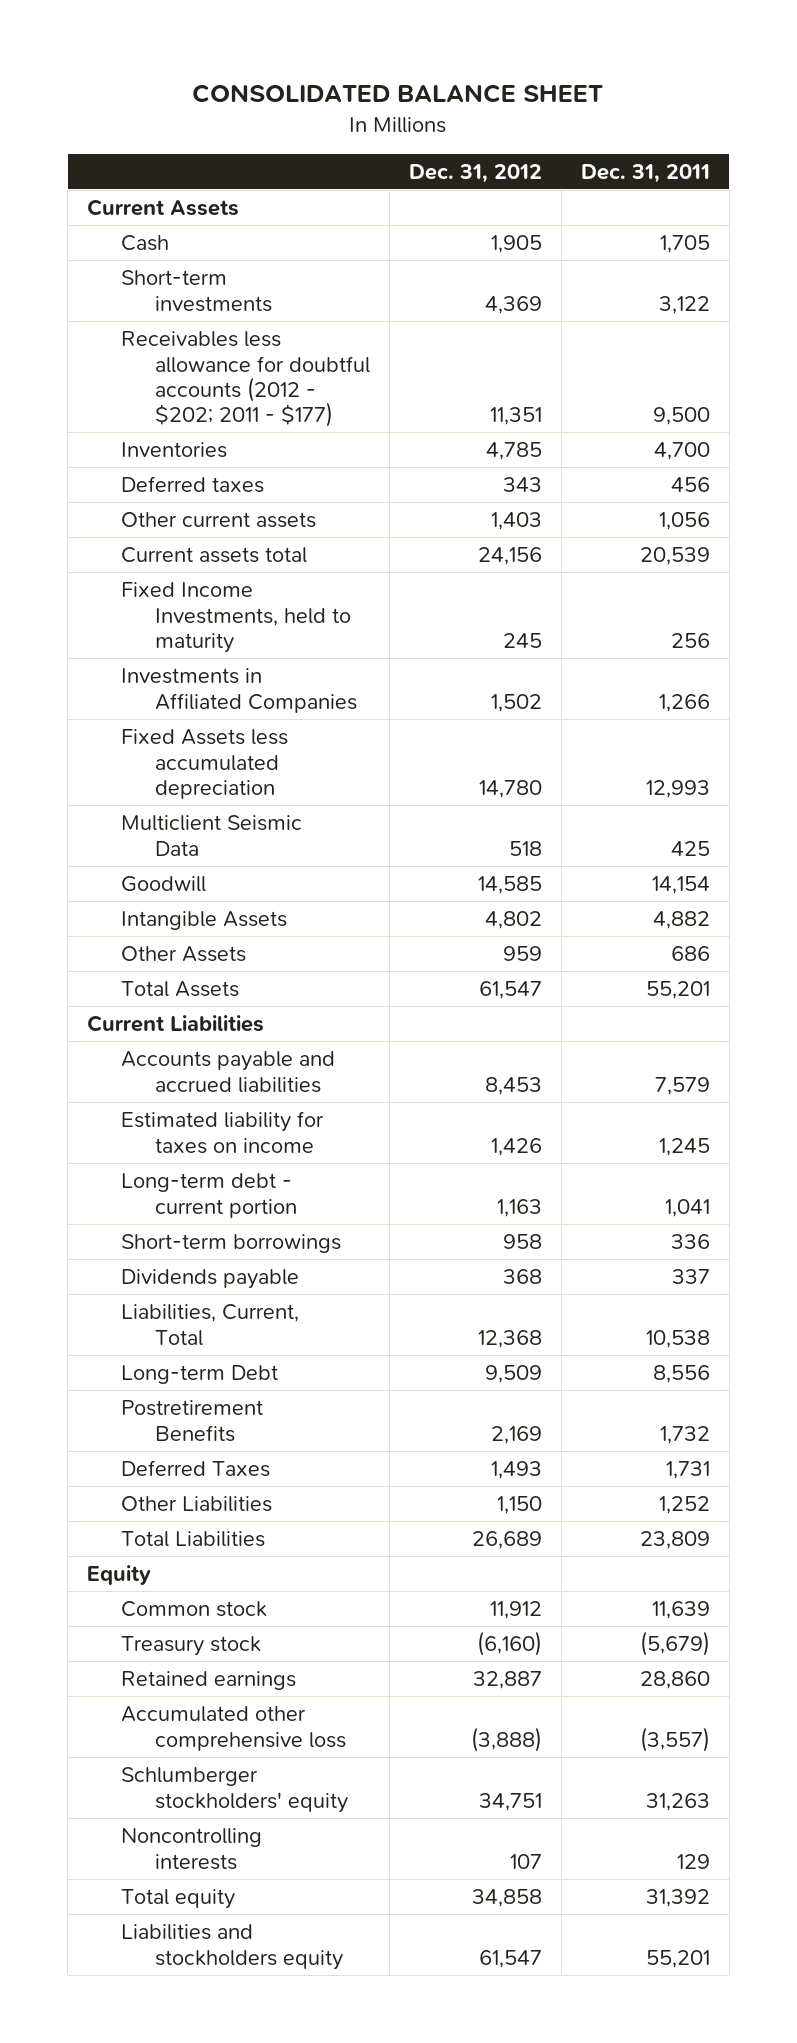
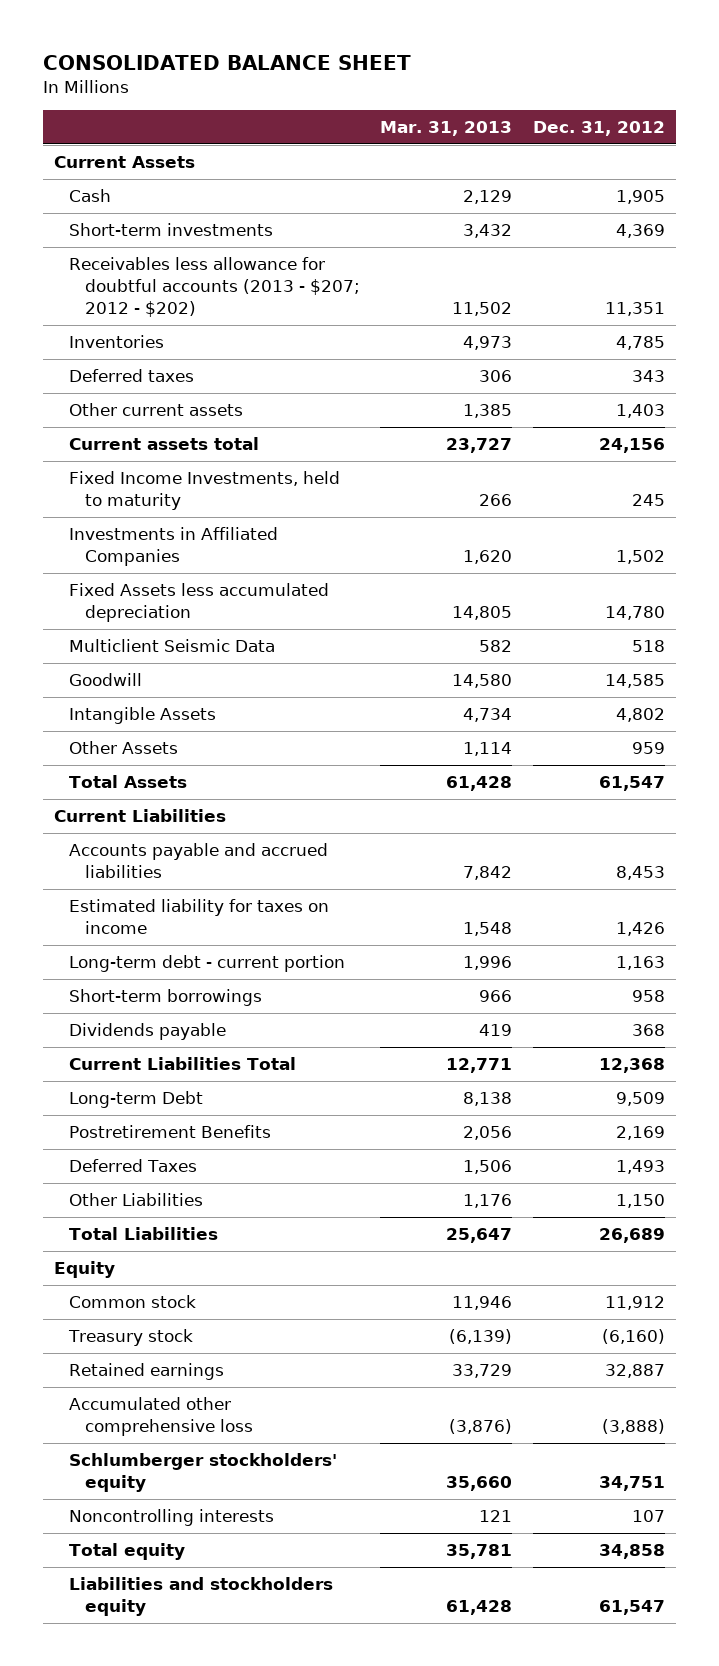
[580,163,710,183] Dec. 31, 2011 -> none
none -> [380,120,513,136] Mar. 31, 2013
[121,331,371,428] Receivables less allowance for doubtful accounts (2012 - $202; 2011 - $177) -> [69,257,360,318] Receivables less allowance for doubtful accounts (2013 - $207; 2012 - $202)
[121,1304,300,1346] Liabilities, Current, Total -> [69,1057,297,1071] Current Liabilities Total

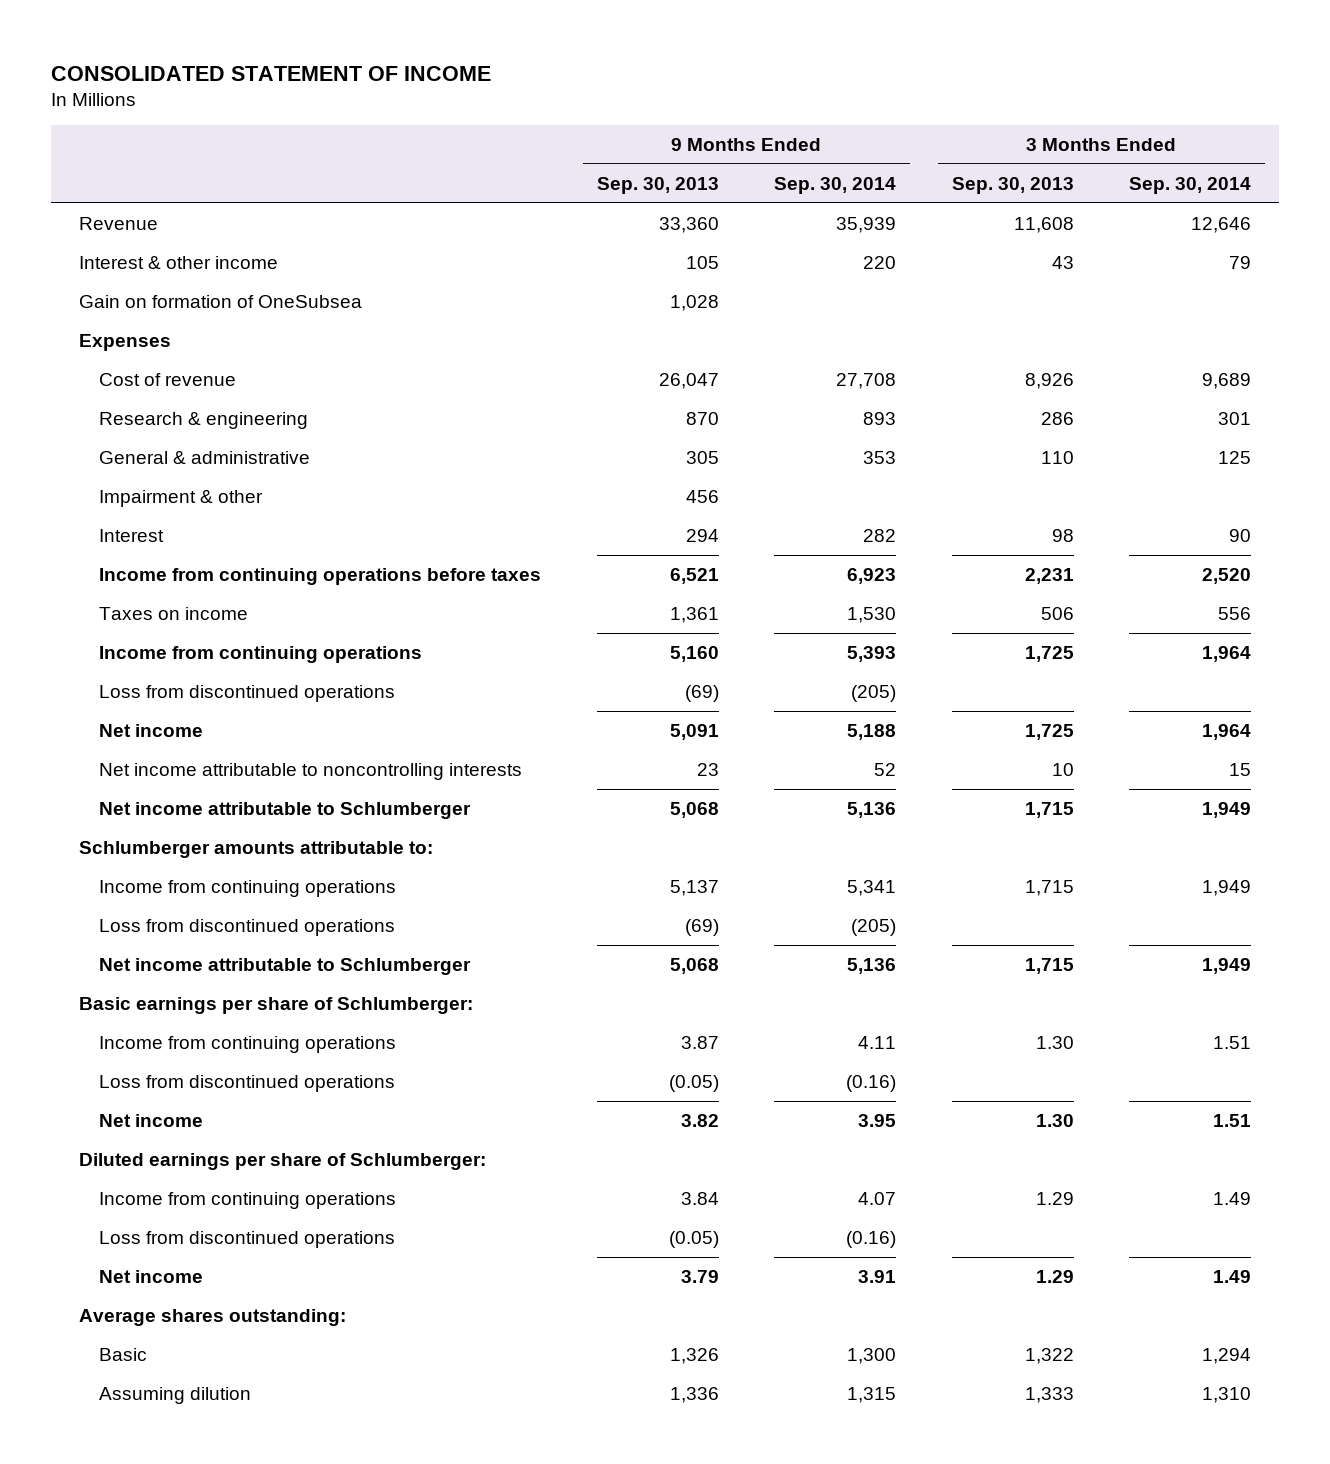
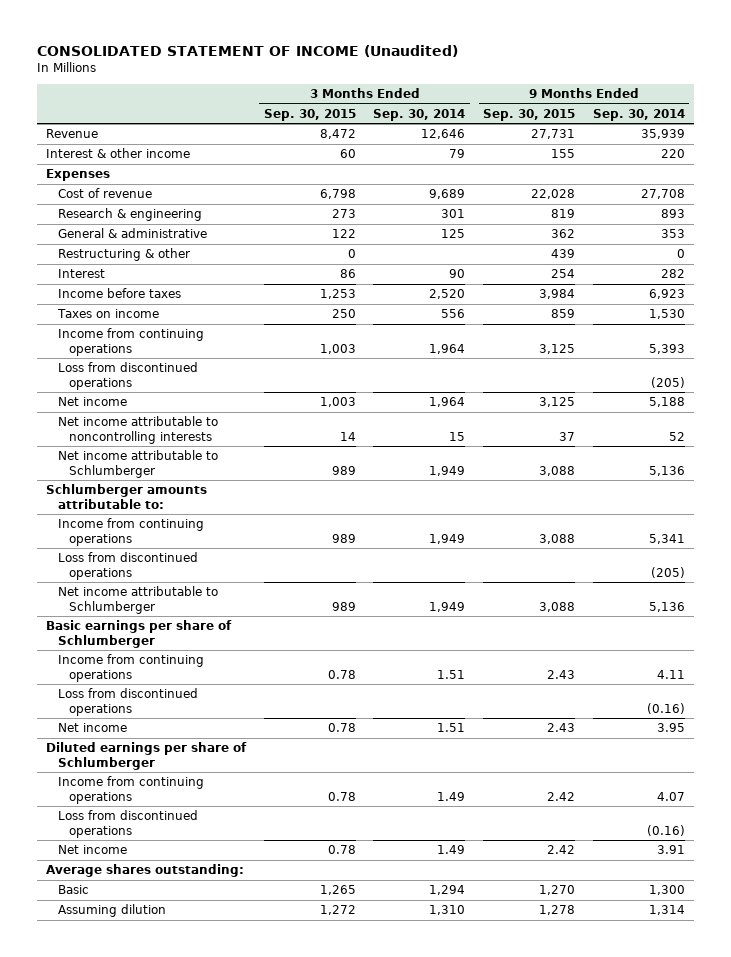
[51,65,492,81] CONSOLIDATED STATEMENT OF INCOME -> [37,44,459,57] CONSOLIDATED STATEMENT OF INCOME (Unaudited)
[596,176,719,194] Sep. 30, 2013 -> none
[951,176,1074,194] Sep. 30, 2013 -> none
none -> [263,108,356,121] Sep. 30, 2015
none -> [483,108,576,121] Sep. 30, 2015
[79,294,363,308] Gain on formation of OneSubsea -> none
[99,489,264,507] Impairment & other -> none
none -> [57,248,190,262] Restructuring & other
[99,567,542,585] Income from continuing operations before taxes -> [57,288,181,299] Income before taxes
[79,996,474,1014] Basic earnings per share of Schlumberger: -> [46,620,233,648] Basic earnings per share of Schlumberger
[79,1152,487,1170] Diluted earnings per share of Schlumberger: -> [46,742,248,770] Diluted earnings per share of Schlumberger
[847,1386,897,1403] 1,315 -> [648,905,685,916] 1,314

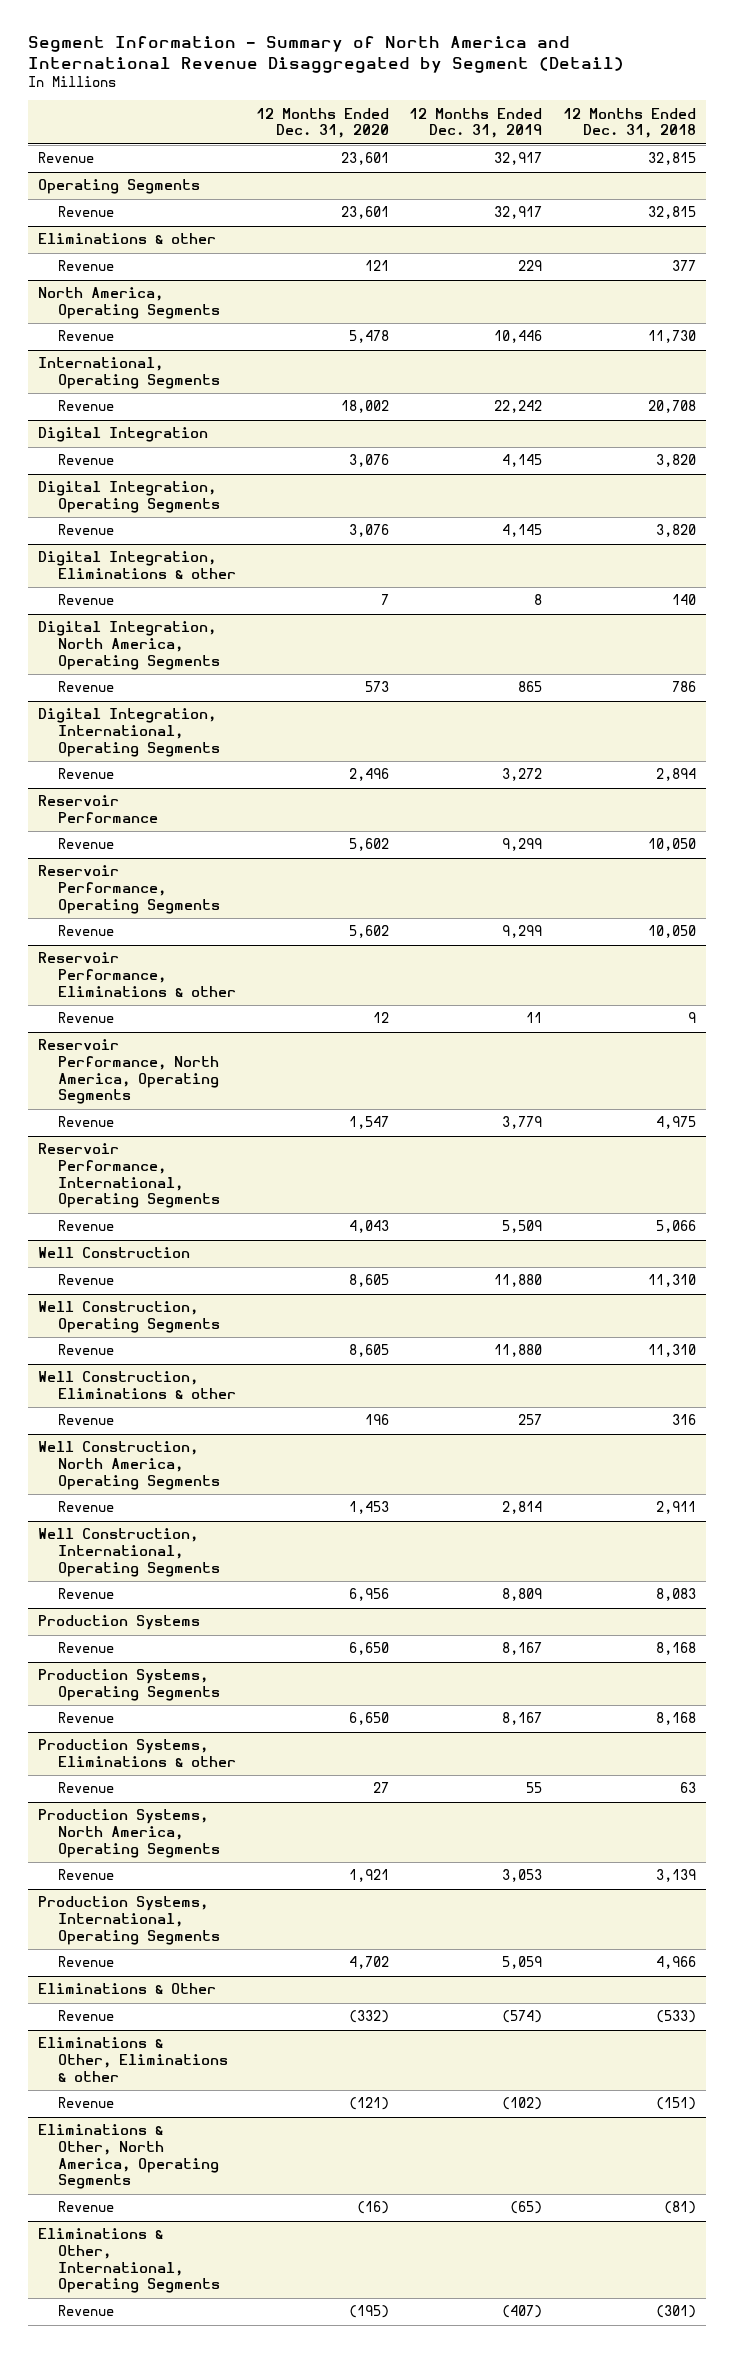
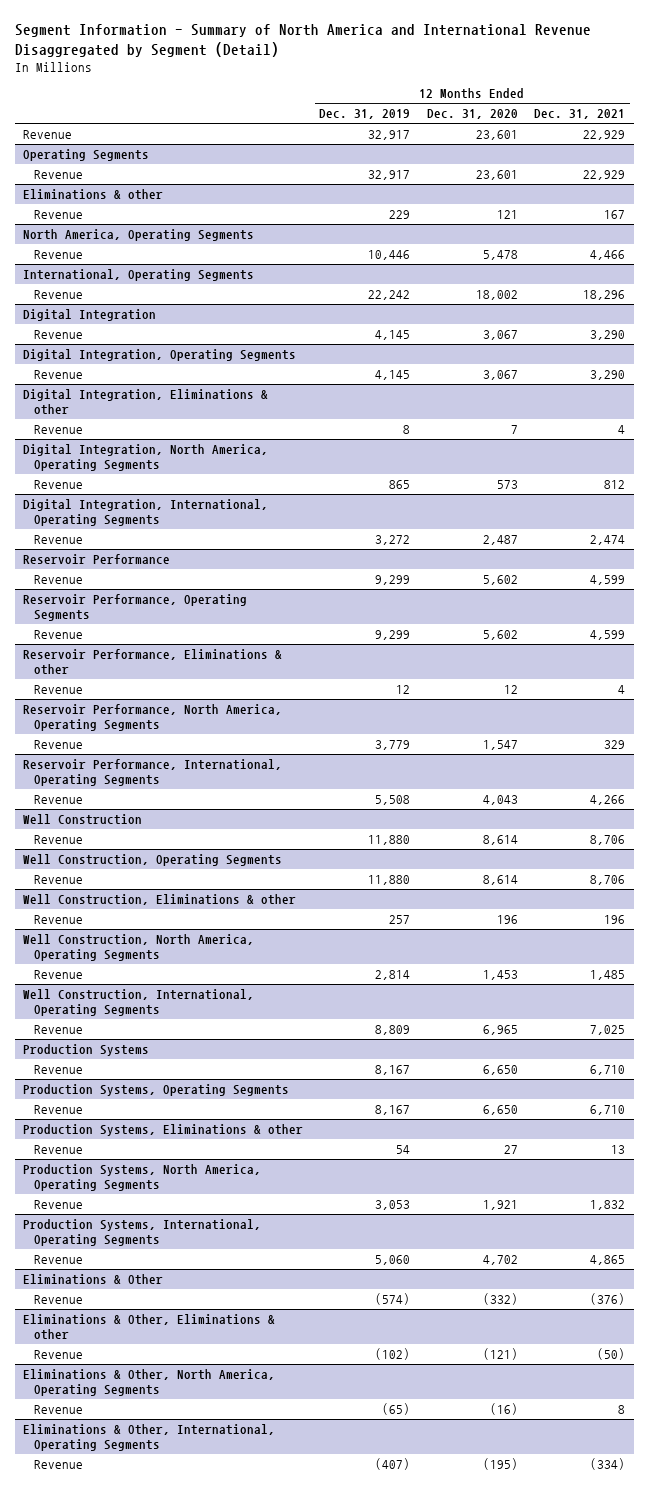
[562,107,696,139] 12 Months Ended Dec. 31, 2018 -> none
none -> [534,109,626,120] Dec. 31, 2021
[349,454,390,468] 3,076 -> [482,329,518,340] 3,067
[349,524,390,538] 3,076 -> [482,369,518,380] 3,067
[349,768,390,782] 2,496 -> [482,534,518,545] 2,487
[526,1012,543,1024] 11 -> [396,684,411,694] 12
[502,1220,543,1234] 5,509 -> [375,794,411,805] 5,508
[349,1274,390,1288] 8,605 -> [482,834,518,845] 8,614
[349,1344,390,1358] 8,605 -> [482,874,518,885] 8,614
[349,1588,390,1602] 6,956 -> [482,1024,518,1035] 6,965
[526,1782,543,1794] 55 -> [396,1144,411,1154] 54
[502,1956,543,1970] 5,059 -> [375,1254,411,1265] 5,060

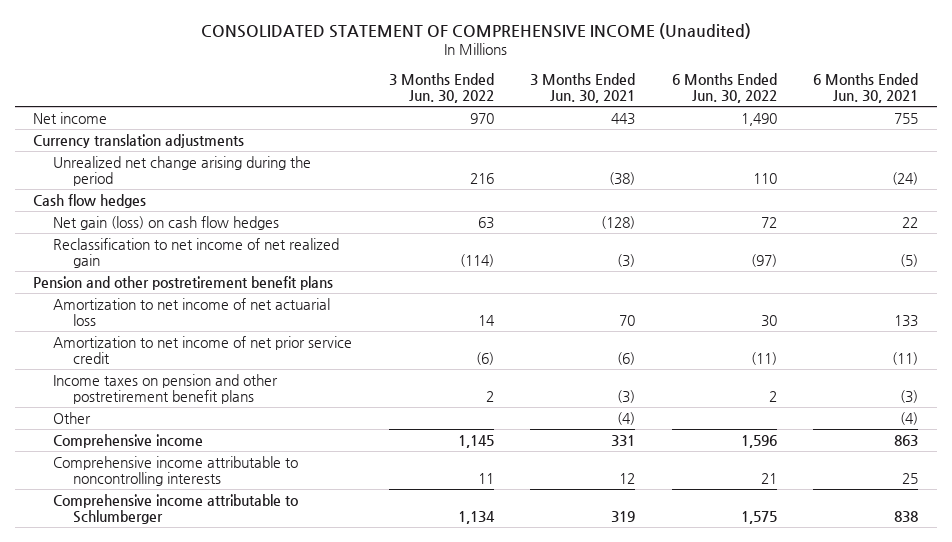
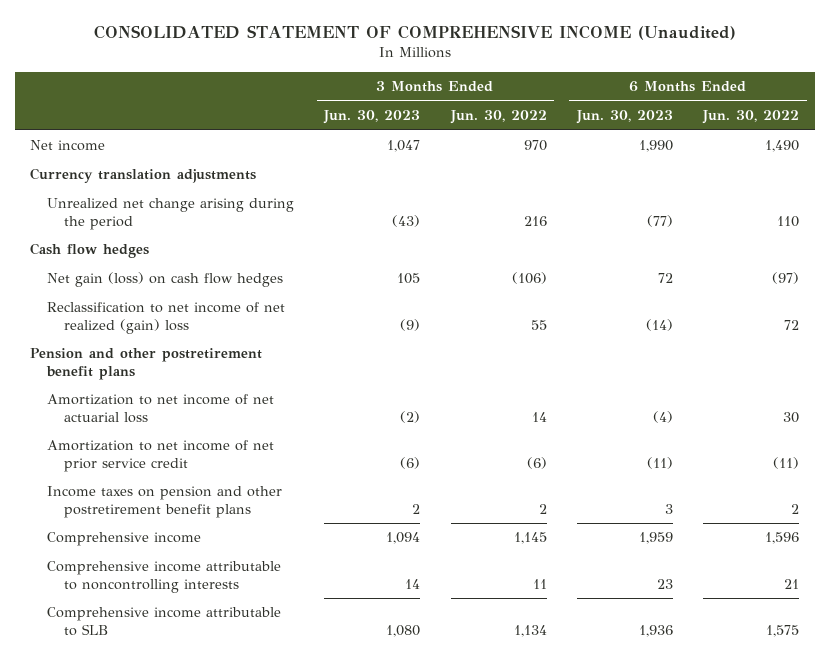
[530,72,636,104] 3 Months Ended Jun. 30, 2021 -> none
[813,72,919,104] 6 Months Ended Jun. 30, 2021 -> none
none -> [323,110,421,125] Jun. 30, 2023
none -> [576,110,674,125] Jun. 30, 2023
[477,216,494,229] 63 -> [511,272,547,285] (106)
[760,216,777,228] 72 -> [772,272,800,285] (97)
[53,237,340,269] Reclassification to net income of net realized gain -> [46,302,285,334] Reclassification to net income of net realized (gain) loss
[459,254,494,268] (114) -> [530,319,547,330] 55
[750,254,777,268] (97) -> [784,319,800,330] 72
[53,411,92,424] Other -> none
[53,493,299,525] Comprehensive income attributable to Schlumberger -> [46,607,281,636] Comprehensive income attributable to SLB

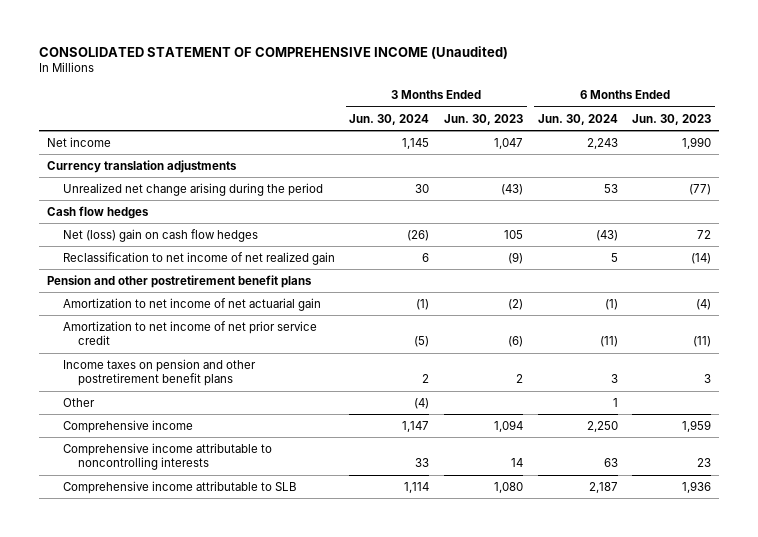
[449,110,547,125] Jun. 30, 2022 -> none
[702,110,800,125] Jun. 30, 2022 -> none
none -> [349,113,430,125] Jun. 30, 2024
none -> [537,113,618,125] Jun. 30, 2024
[46,272,283,288] Net gain (loss) on cash flow hedges -> [62,228,258,242] Net (loss) gain on cash flow hedges
[46,302,285,334] Reclassification to net income of net realized (gain) loss -> [62,251,335,265] Reclassification to net income of net realized gain
[46,394,274,423] Amortization to net income of net actuarial loss -> [62,297,321,311] Amortization to net income of net actuarial gain
none -> [62,397,95,407] Other

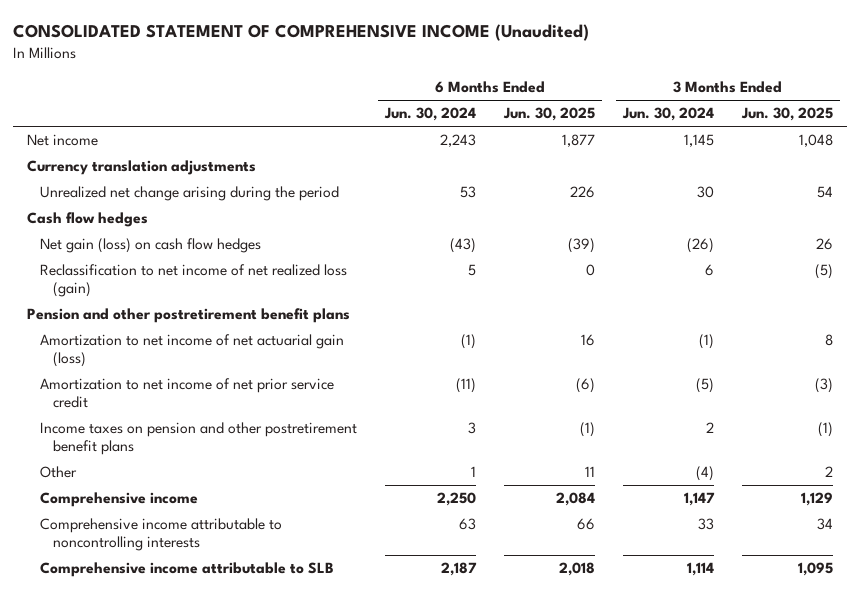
[443,113,523,125] Jun. 30, 2023 -> none
[632,113,712,125] Jun. 30, 2023 -> none
none -> [502,107,595,122] Jun. 30, 2025
none -> [740,107,833,122] Jun. 30, 2025
[62,228,258,242] Net (loss) gain on cash flow hedges -> [39,238,261,254] Net gain (loss) on cash flow hedges
[62,251,335,265] Reclassification to net income of net realized gain -> [39,264,347,298] Reclassification to net income of net realized loss (gain)
[62,297,321,311] Amortization to net income of net actuarial gain -> [39,334,344,368] Amortization to net income of net actuarial gain (loss)

